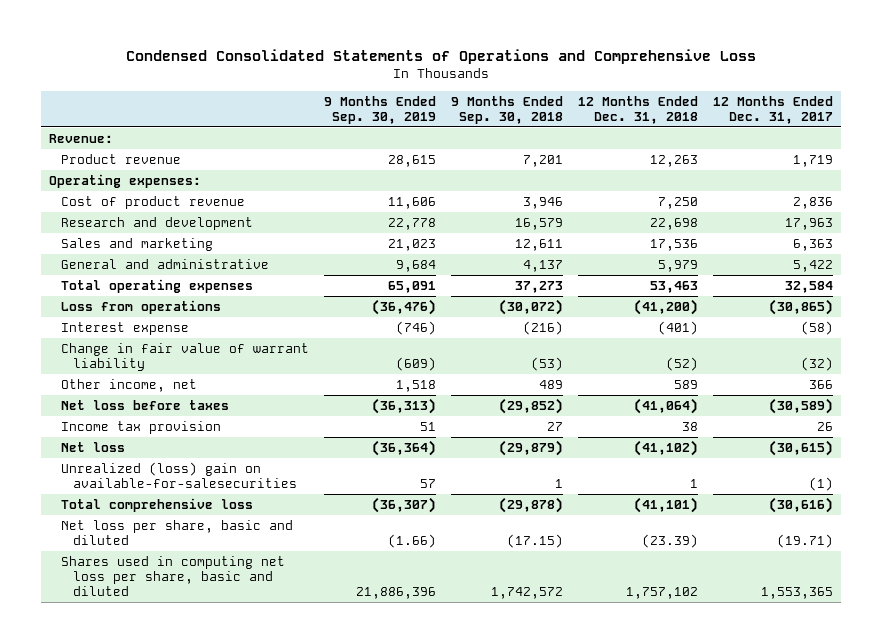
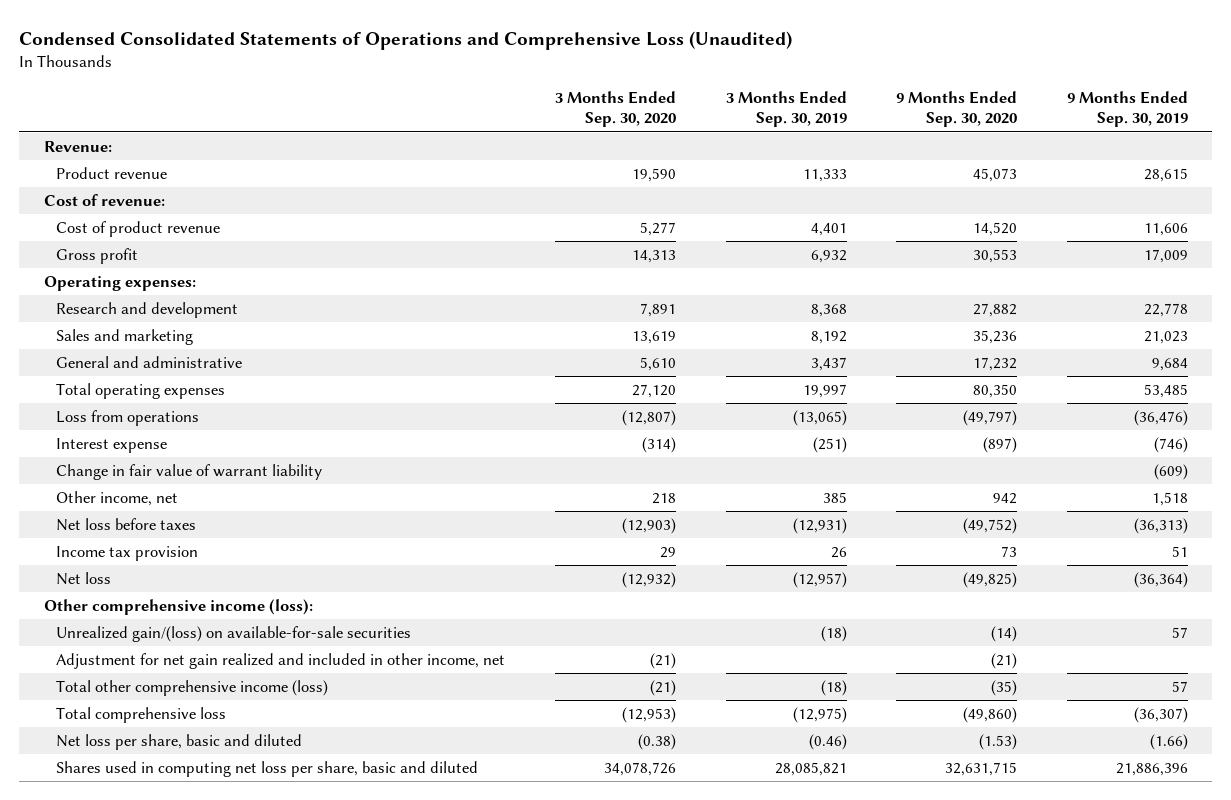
[126,48,757,64] Condensed Consolidated Statements of Operations and Comprehensive Loss -> [18,30,792,50] Condensed Consolidated Statements of Operations and Comprehensive Loss (Unaudited)
[451,96,564,124] 9 Months Ended Sep. 30, 2018 -> none
[578,96,699,124] 12 Months Ended Dec. 31, 2018 -> none
[713,96,834,124] 12 Months Ended Dec. 31, 2017 -> none
none -> [555,90,677,128] 3 Months Ended Sep. 30, 2020
none -> [725,90,847,128] 3 Months Ended Sep. 30, 2019
none -> [896,90,1018,128] 9 Months Ended Sep. 30, 2020
none -> [43,193,165,206] Cost of revenue:
none -> [56,247,139,264] Gross profit
[48,174,201,189] Operating expenses: -> [43,275,196,291] Operating expenses:
[388,281,437,294] 65,091 -> [1143,383,1188,398] 53,485
none -> [43,598,313,615] Other comprehensive income (loss):
[60,462,298,488] Unrealized (loss) gain on available-for-salesecurities -> [56,625,412,642] Unrealized gain/(loss) on available-for-sale securities
none -> [56,652,506,669] Adjustment for net gain realized and included in other income, net
none -> [56,679,329,696] Total other comprehensive income (loss)

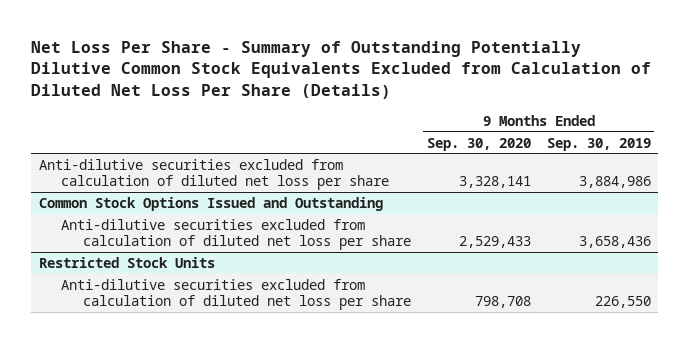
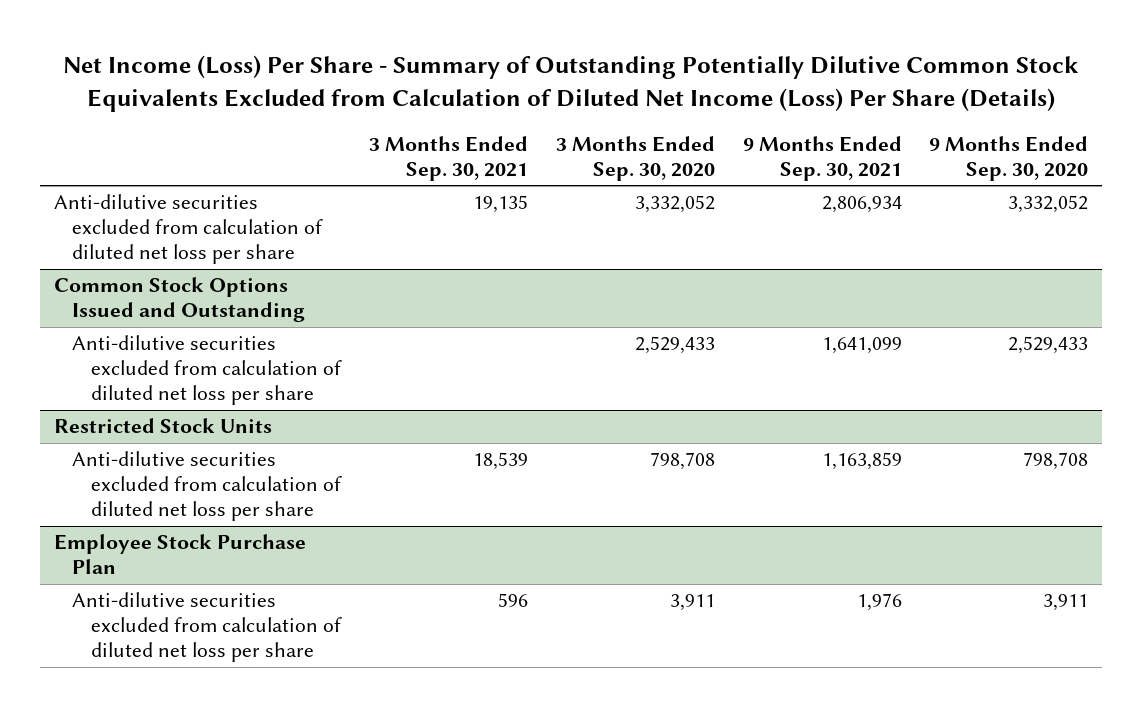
[31,40,652,99] Net Loss Per Share - Summary of Outstanding Potentially Dilutive Common Stock Equivalents Excluded from Calculation of Diluted Net Loss Per Share (Details) -> [63,54,1080,113] Net Income (Loss) Per Share - Summary of Outstanding Potentially Dilutive Common Stock Equivalents Excluded from Calculation of Diluted Net Income (Loss) Per Share (Details)
[546,137,651,151] Sep. 30, 2019 -> none
none -> [368,135,528,181] 3 Months Ended Sep. 30, 2021
none -> [555,135,715,181] 3 Months Ended Sep. 30, 2020
none -> [742,135,902,181] 9 Months Ended Sep. 30, 2021
[458,176,531,189] 3,328,141 -> [1008,195,1089,214] 3,332,052
none -> [53,534,306,575] Employee Stock Purchase Plan
none -> [72,592,343,663] Anti-dilutive securities excluded from calculation of diluted net loss per share

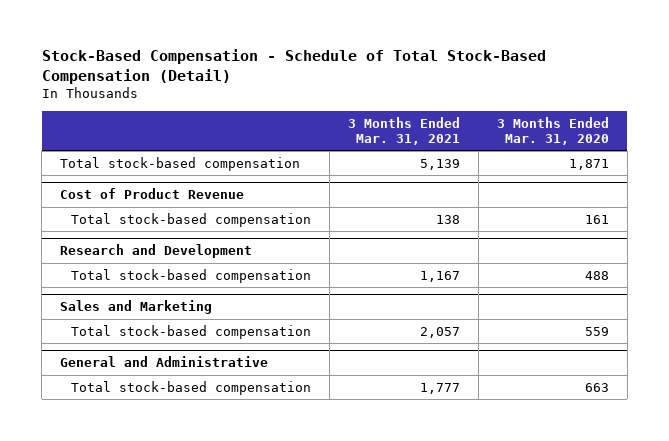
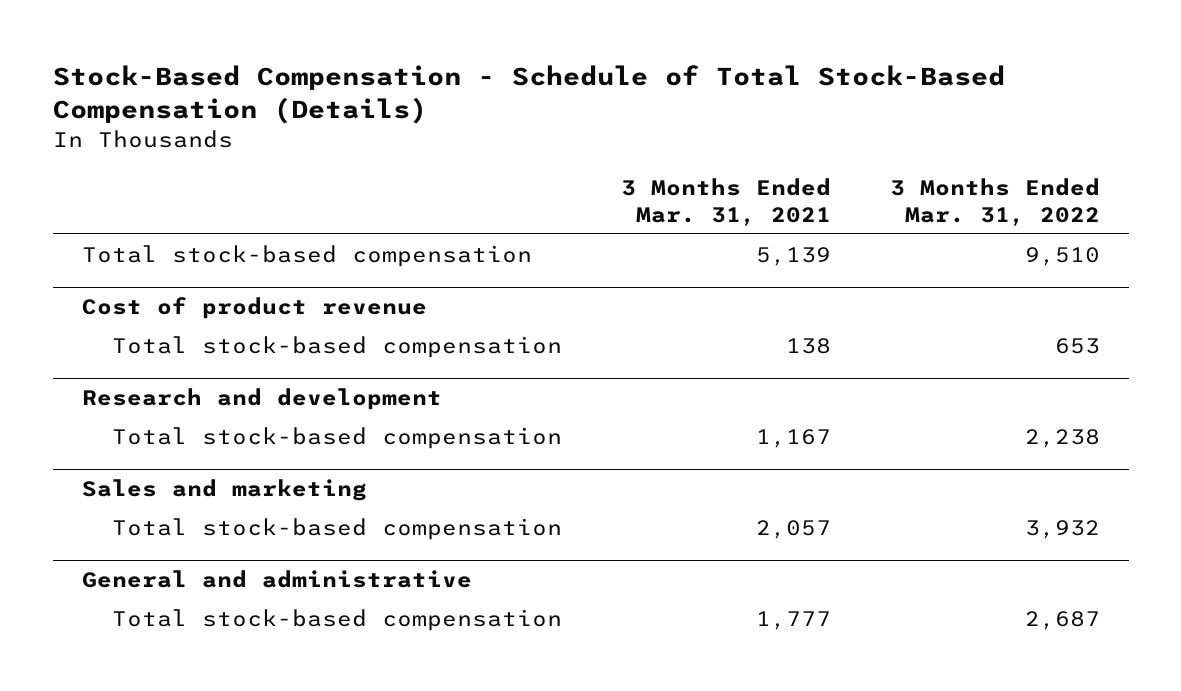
[41,49,546,84] Stock-Based Compensation - Schedule of Total Stock-Based Compensation (Detail) -> [52,65,1005,125] Stock-Based Compensation - Schedule of Total Stock-Based Compensation (Details)
[496,116,609,145] 3 Months Ended Mar. 31, 2020 -> none
none -> [889,178,1100,226] 3 Months Ended Mar. 31, 2022
[59,188,244,200] Cost of Product Revenue -> [81,297,427,320] Cost of product revenue
[59,244,252,259] Research and Development -> [81,388,442,411] Research and development
[59,300,212,315] Sales and Marketing -> [81,479,367,502] Sales and marketing
[59,356,268,368] General and Administrative -> [81,570,472,589] General and administrative

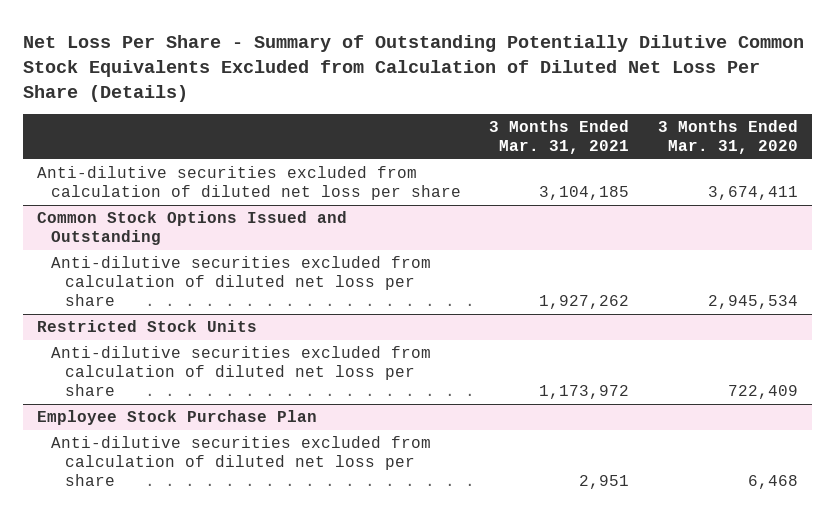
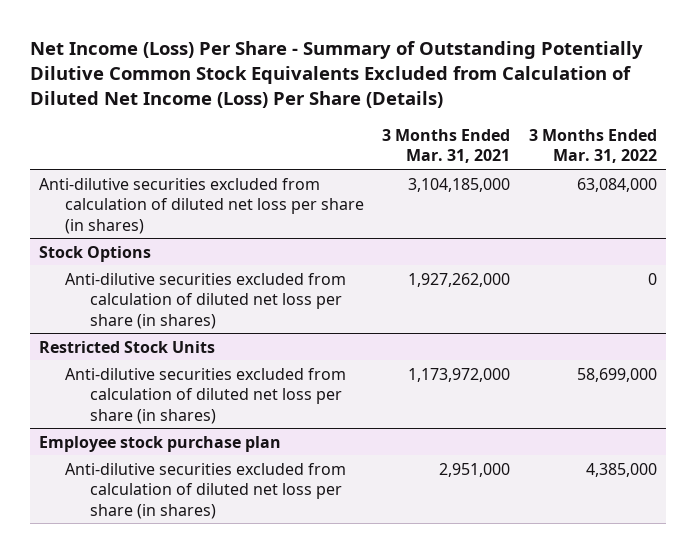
[23,35,805,102] Net Loss Per Share - Summary of Outstanding Potentially Dilutive Common Stock Equivalents Excluded from Calculation of Diluted Net Loss Per Share (Details) -> [29,41,643,109] Net Income (Loss) Per Share - Summary of Outstanding Potentially Dilutive Common Stock Equivalents Excluded from Calculation of Diluted Net Income (Loss) Per Share (Details)
[657,120,798,154] 3 Months Ended Mar. 31, 2020 -> none
none -> [529,128,658,164] 3 Months Ended Mar. 31, 2022
[37,166,462,201] Anti-dilutive securities excluded from calculation of diluted net loss per share -> [39,177,364,234] Anti-dilutive securities excluded from calculation of diluted net loss per share (in shares)
[539,186,630,201] 3,104,185 -> [408,177,511,192] 3,104,185,000
[37,211,348,246] Common Stock Options Issued and Outstanding -> [39,245,152,262] Stock Options
[51,256,432,306] Anti-dilutive securities excluded from calculation of diluted net loss per share -> [64,272,346,329] Anti-dilutive securities excluded from calculation of diluted net loss per share (in shares)
[539,294,630,309] 1,927,262 -> [408,272,511,287] 1,927,262,000
[51,346,432,396] Anti-dilutive securities excluded from calculation of diluted net loss per share -> [64,367,346,424] Anti-dilutive securities excluded from calculation of diluted net loss per share (in shares)
[539,384,630,399] 1,173,972 -> [408,367,511,382] 1,173,972,000
[37,410,318,426] Employee Stock Purchase Plan -> [39,435,282,452] Employee stock purchase plan
[51,436,432,486] Anti-dilutive securities excluded from calculation of diluted net loss per share -> [64,462,346,519] Anti-dilutive securities excluded from calculation of diluted net loss per share (in shares)
[579,474,630,489] 2,951 -> [439,462,511,477] 2,951,000

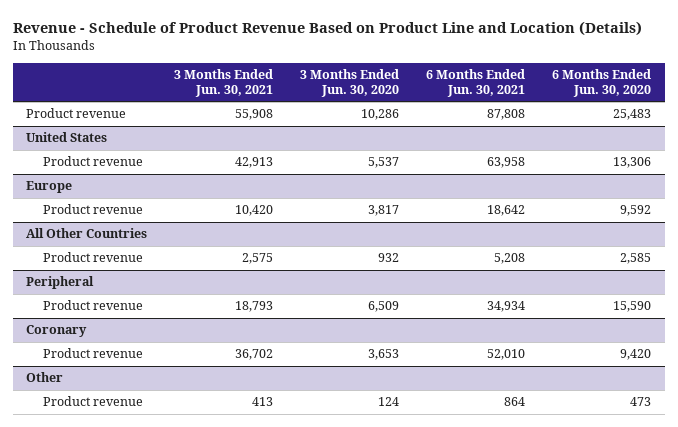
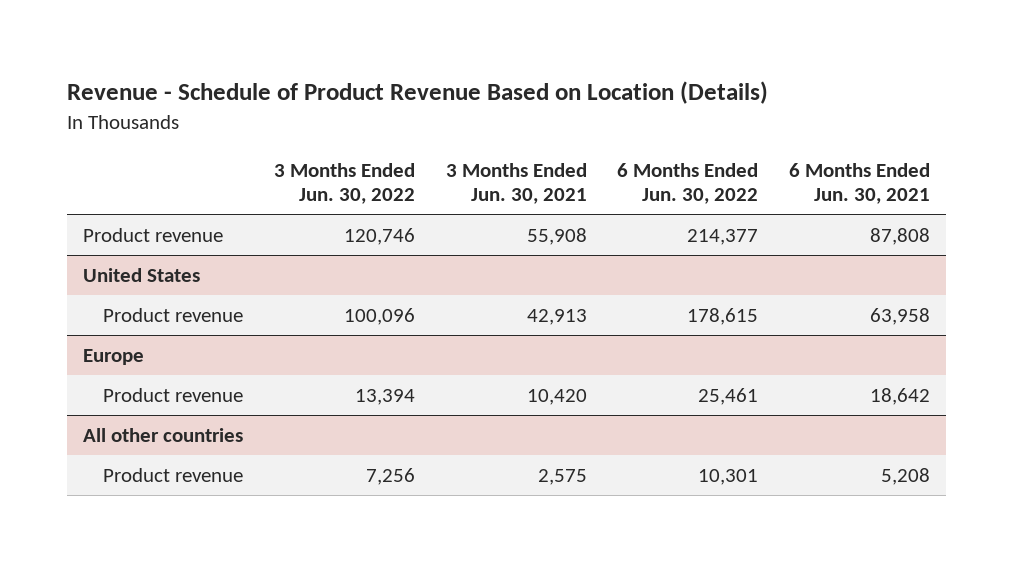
[12,20,642,36] Revenue - Schedule of Product Revenue Based on Product Line and Location (Details) -> [67,81,769,105] Revenue - Schedule of Product Revenue Based on Location (Details)
[300,68,400,98] 3 Months Ended Jun. 30, 2020 -> none
[552,68,652,98] 6 Months Ended Jun. 30, 2020 -> none
none -> [273,162,415,205] 3 Months Ended Jun. 30, 2022
none -> [617,162,759,205] 6 Months Ended Jun. 30, 2022
[26,228,148,239] All Other Countries -> [82,427,243,442] All other countries
[26,276,95,290] Peripheral -> none
[42,300,143,311] Product revenue -> none
[26,325,88,338] Coronary -> none
[42,348,143,359] Product revenue -> none
[26,372,64,383] Other -> none
[42,396,143,407] Product revenue -> none

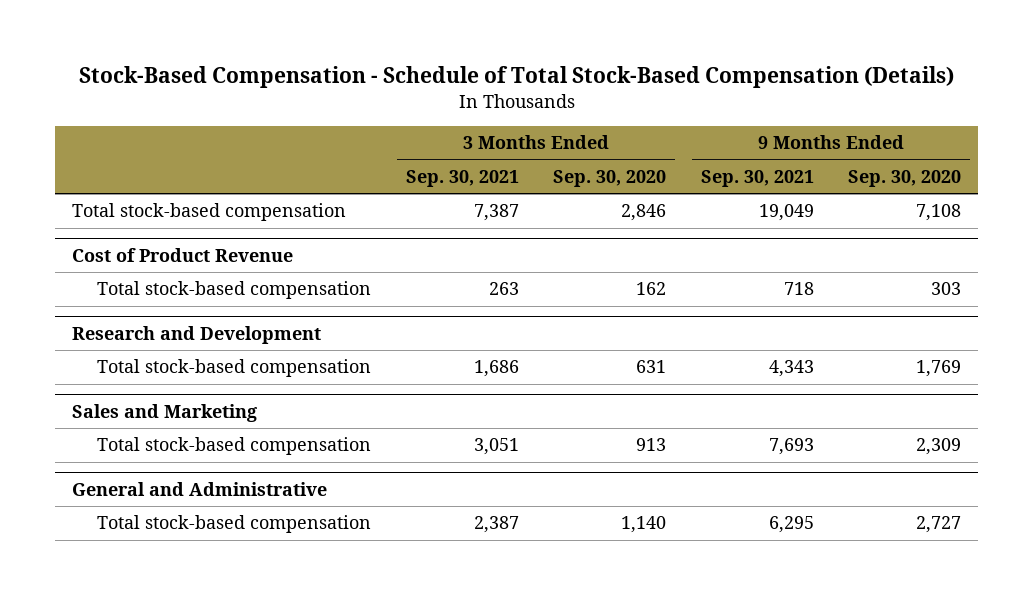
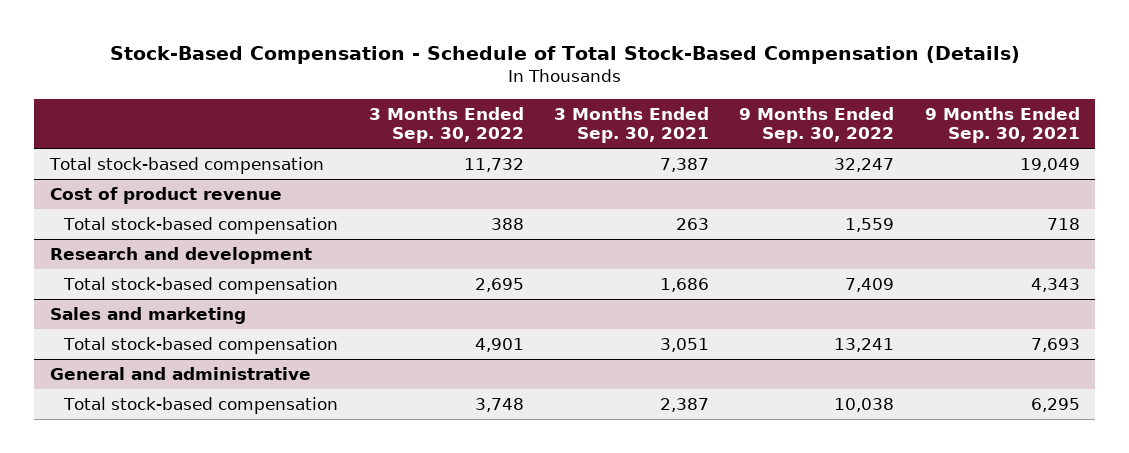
[553,169,667,187] Sep. 30, 2020 -> none
[848,169,962,187] Sep. 30, 2020 -> none
none -> [368,106,524,144] 3 Months Ended Sep. 30, 2022
none -> [739,106,895,144] 9 Months Ended Sep. 30, 2022
[72,248,294,263] Cost of Product Revenue -> [49,186,282,204] Cost of product revenue
[72,326,322,345] Research and Development -> [49,246,312,264] Research and development
[72,404,258,423] Sales and Marketing -> [49,306,246,324] Sales and marketing
[72,482,328,497] General and Administrative -> [49,366,311,380] General and administrative

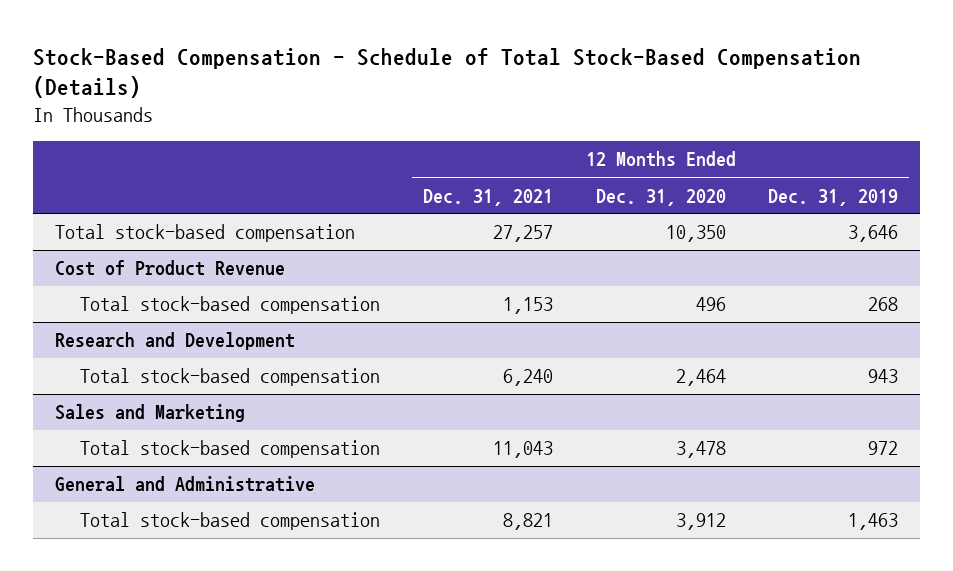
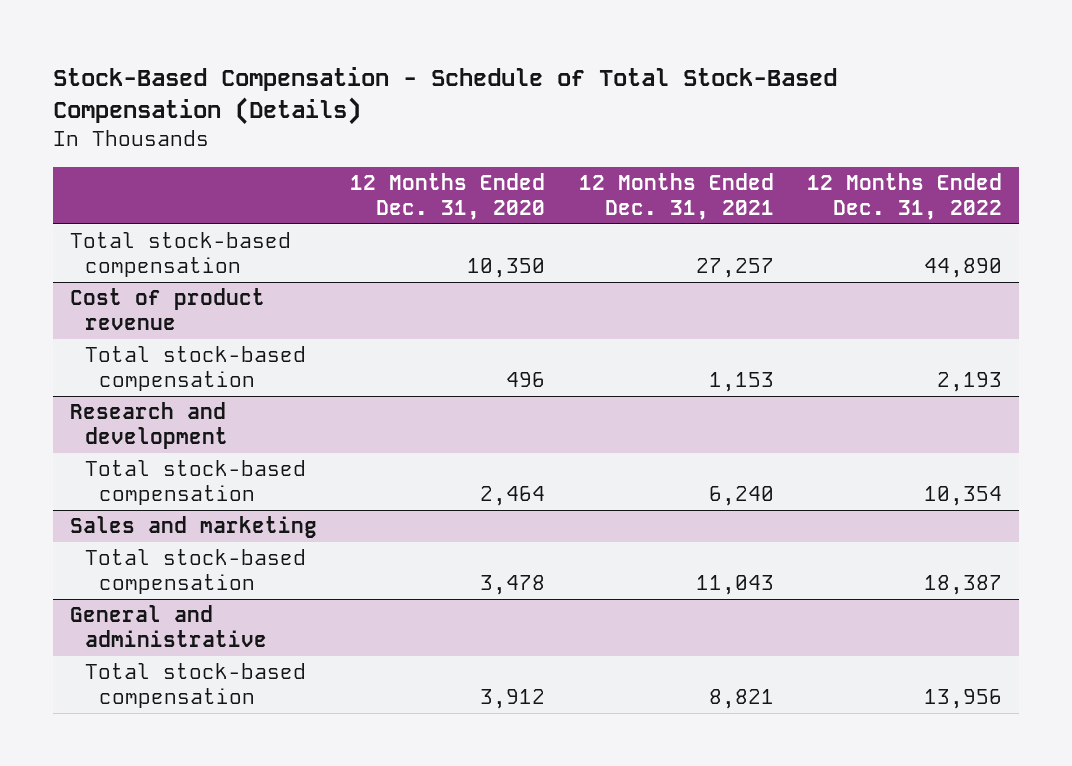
[768,188,899,206] Dec. 31, 2019 -> none
none -> [807,172,1003,221] 12 Months Ended Dec. 31, 2022
[54,260,285,277] Cost of Product Revenue -> [70,288,266,331] Cost of product revenue
[54,332,295,351] Research and Development -> [70,402,228,450] Research and development
[54,404,245,423] Sales and Marketing -> [70,516,318,539] Sales and marketing
[54,476,315,493] General and Administrative -> [70,605,267,648] General and administrative

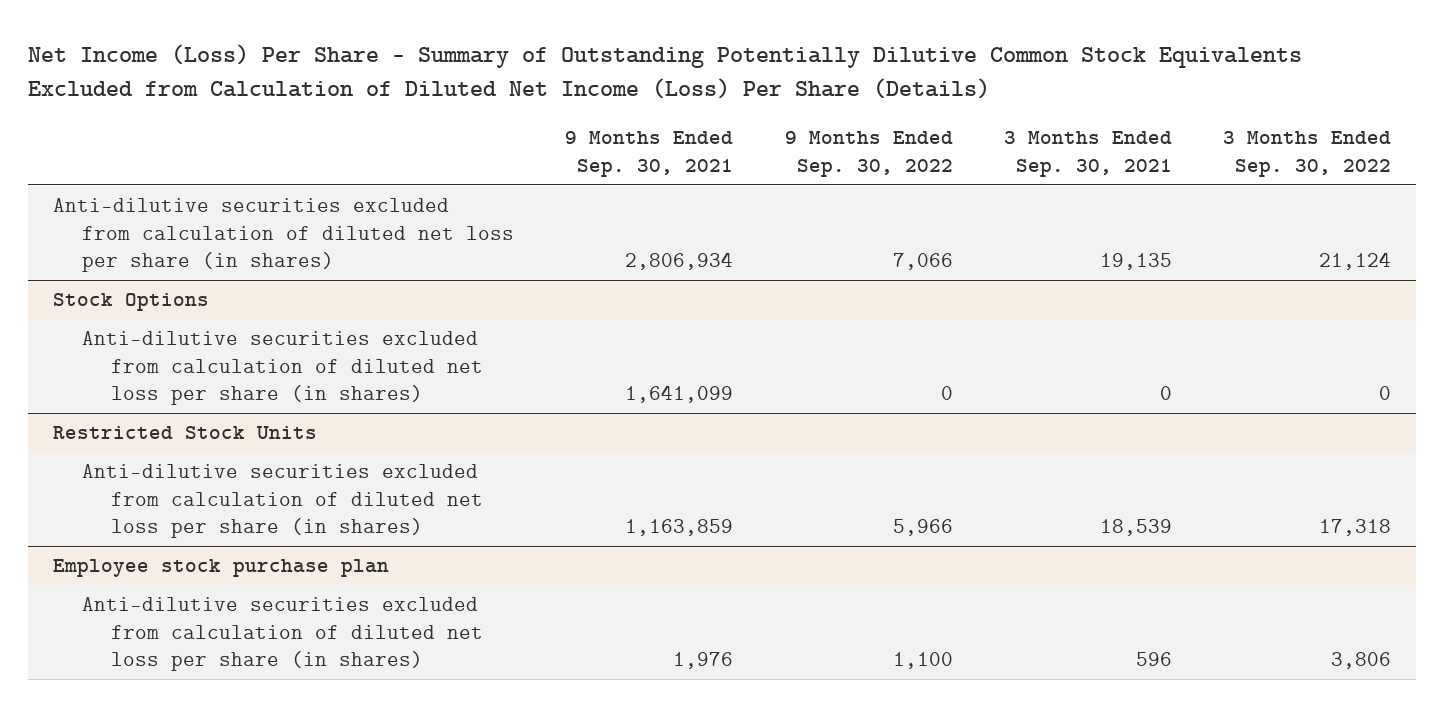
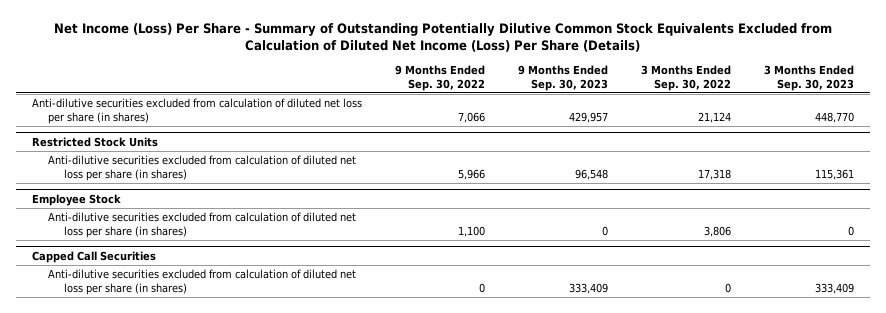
[565,131,734,177] 9 Months Ended Sep. 30, 2021 -> none
[1003,131,1172,177] 3 Months Ended Sep. 30, 2021 -> none
none -> [518,65,609,91] 9 Months Ended Sep. 30, 2023
none -> [763,65,854,91] 3 Months Ended Sep. 30, 2023
[53,293,210,312] Stock Options -> none
[82,331,484,406] Anti-dilutive securities excluded from calculation of diluted net loss per share (in shares) -> none
[53,559,390,578] Employee stock purchase plan -> [32,193,122,206] Employee Stock
none -> [32,250,157,263] Capped Call Securities
none -> [48,269,357,295] Anti-dilutive securities excluded from calculation of diluted net loss per share (in shares)

